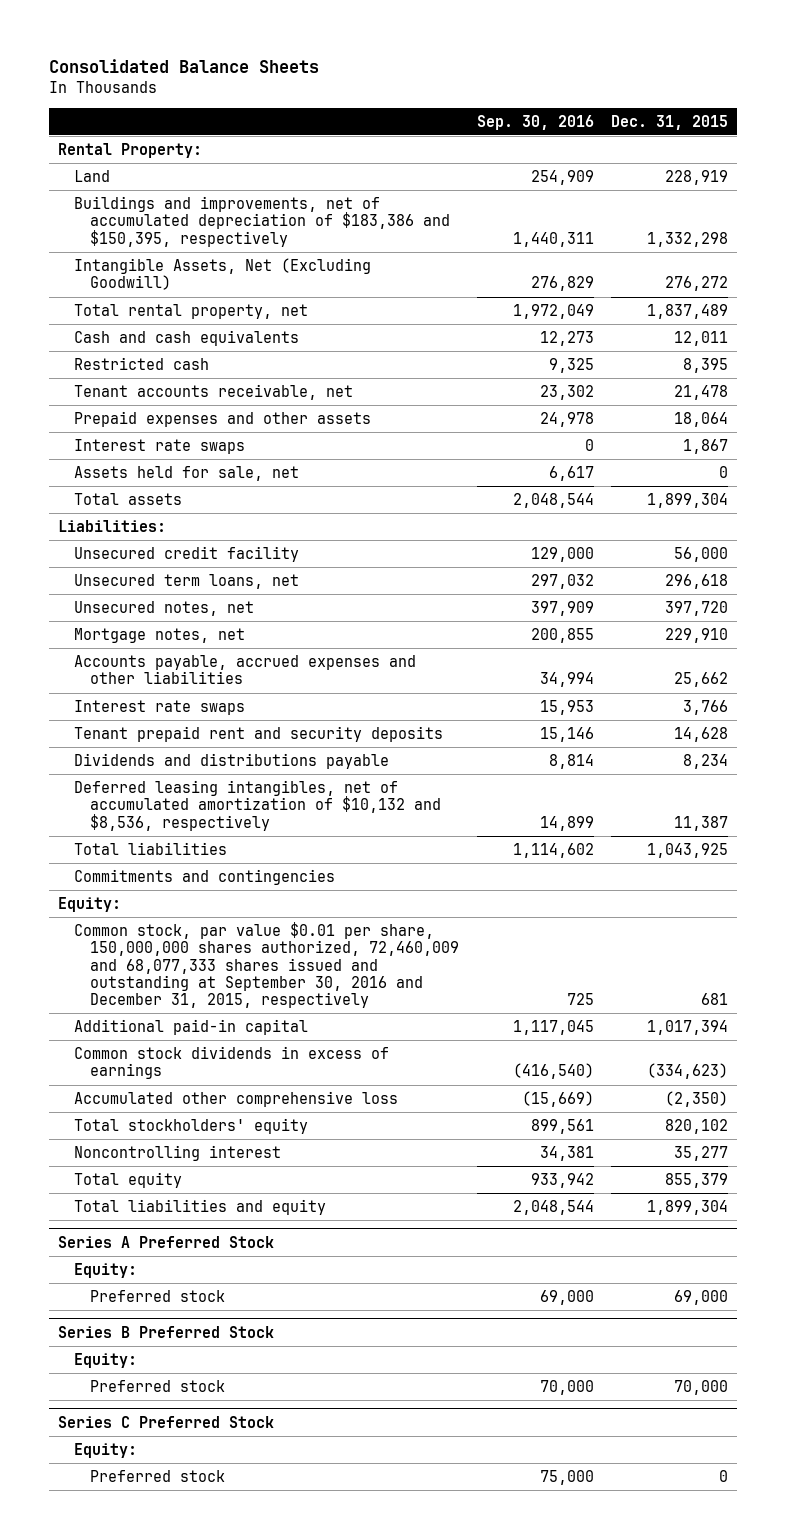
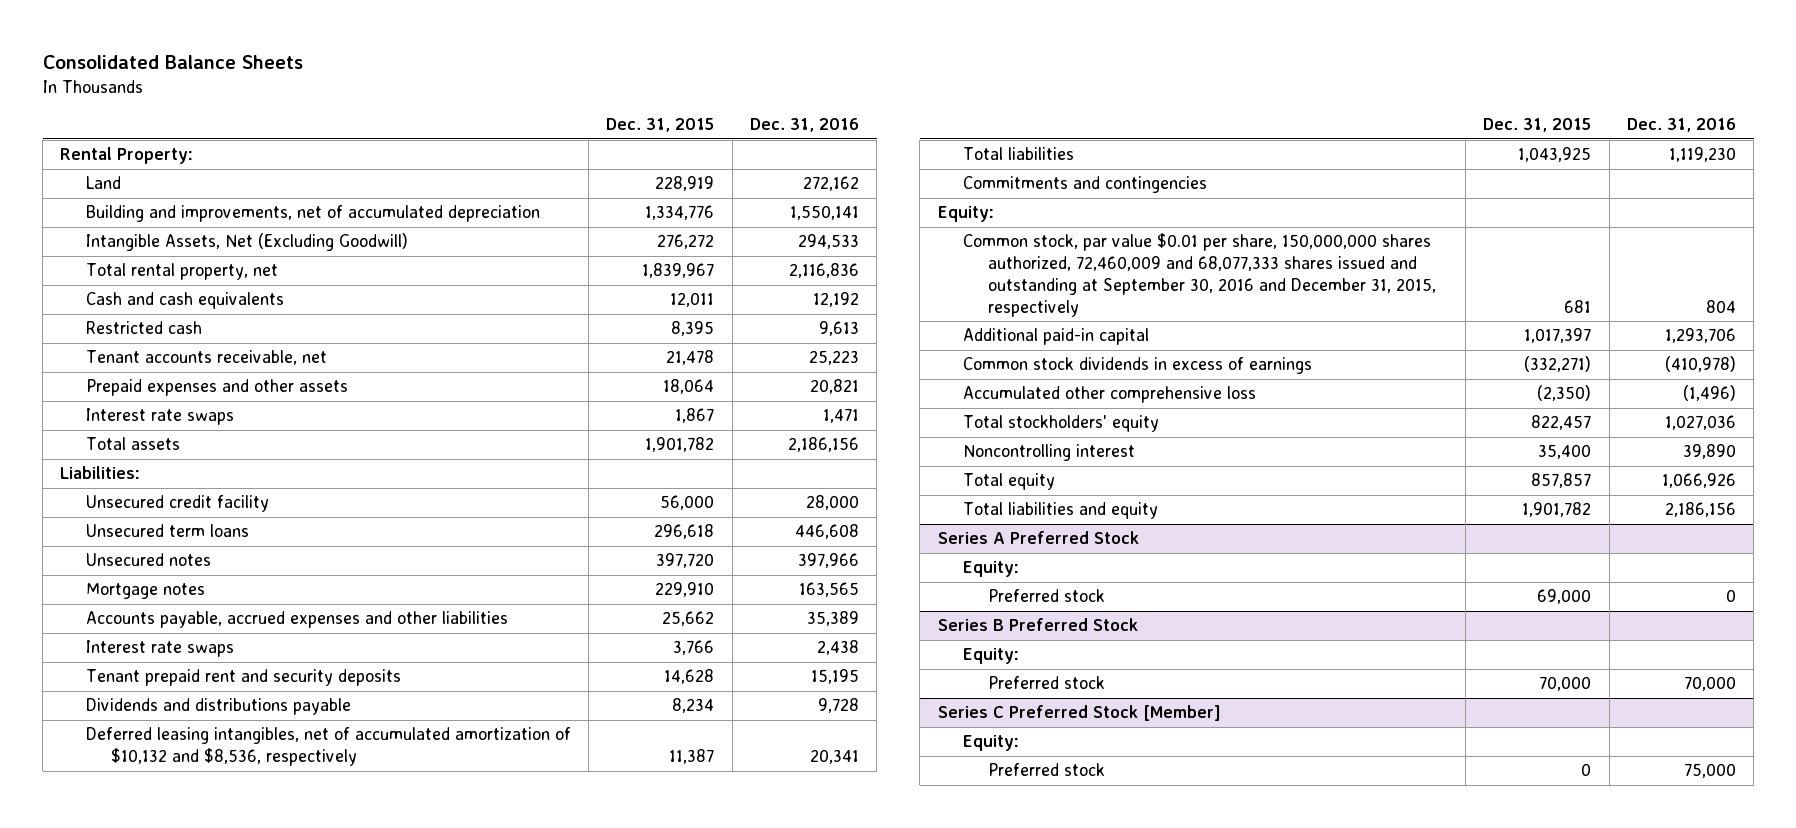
[476,114,594,130] Sep. 30, 2016 -> none
none -> [749,118,859,133] Dec. 31, 2016
[74,196,450,247] Buildings and improvements, net of accumulated depreciation of $183,386 and $150,395, respectively -> [85,205,540,223] Building and improvements, net of accumulated depreciation
[647,231,729,247] 1,332,298 -> [645,205,715,221] 1,334,776
[647,304,729,320] 1,837,489 -> [642,263,715,279] 1,839,967
[74,466,300,482] Assets held for sale, net -> none
[647,493,729,509] 1,899,304 -> [645,437,715,453] 1,901,782
[74,574,300,590] Unsecured term loans, net -> [85,524,249,538] Unsecured term loans
[74,601,255,617] Unsecured notes, net -> [85,553,211,567] Unsecured notes
[74,628,246,644] Mortgage notes, net -> [85,583,205,600] Mortgage notes
[647,1020,729,1036] 1,017,394 -> [1524,328,1592,344] 1,017,397
[647,1063,729,1080] (334,623) -> [1524,356,1592,373] (332,271)
[665,1119,729,1135] 820,102 -> [1531,415,1592,431] 822,457
[674,1146,729,1162] 35,277 -> [1538,444,1592,460] 35,400
[665,1173,729,1189] 855,379 -> [1531,473,1592,489] 857,857
[647,1200,729,1216] 1,899,304 -> [1522,502,1592,518] 1,901,782
[58,1415,275,1428] Series C Preferred Stock -> [937,705,1221,722] Series C Preferred Stock [Member]

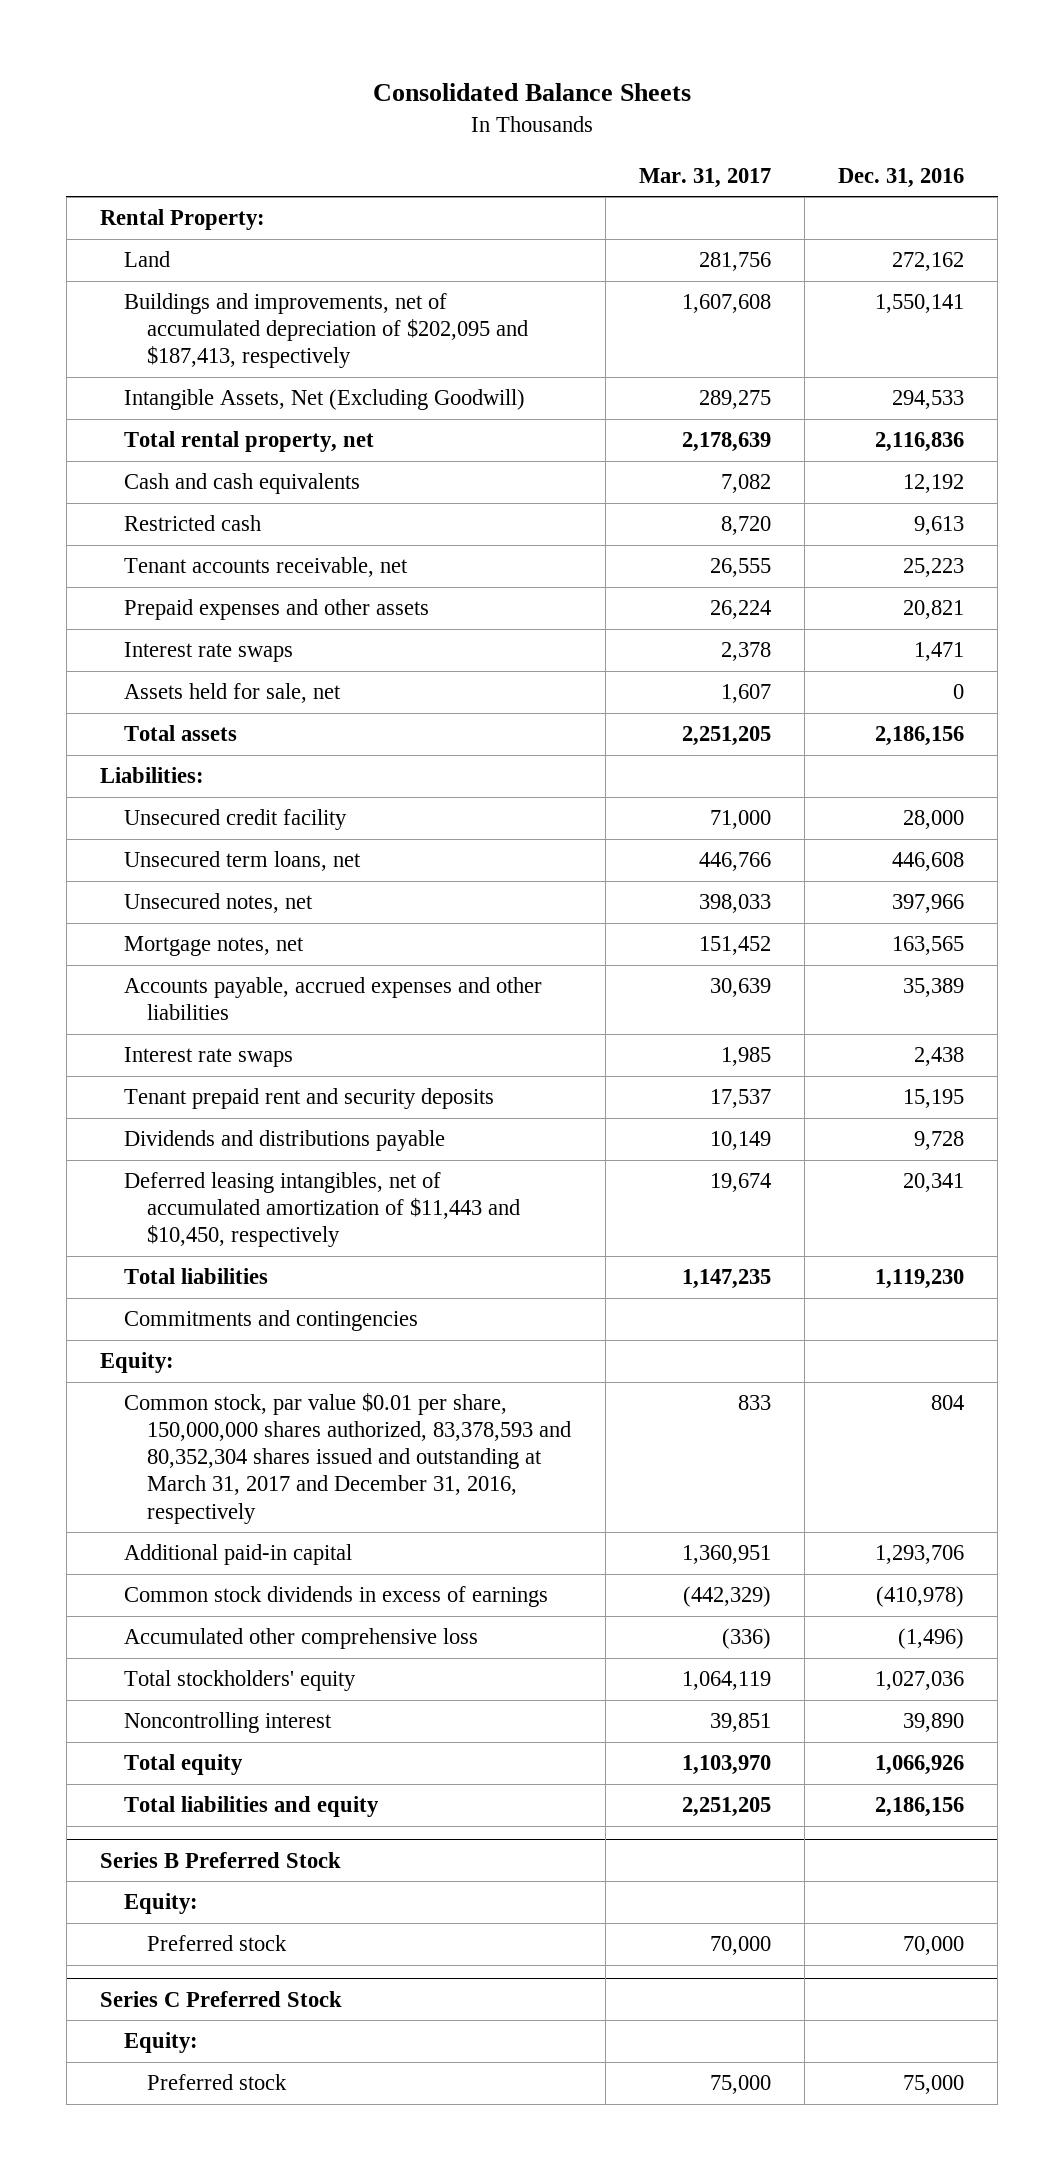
[606,118,715,133] Dec. 31, 2015 -> none
none -> [638,167,771,188] Mar. 31, 2017
[85,205,540,223] Building and improvements, net of accumulated depreciation -> [123,293,529,369] Buildings and improvements, net of accumulated depreciation of $202,095 and $187,413, respectively
none -> [123,683,341,704] Assets held for sale, net
[85,524,249,538] Unsecured term loans -> [123,851,361,872] Unsecured term loans, net
[85,553,211,567] Unsecured notes -> [123,893,313,914] Unsecured notes, net
[85,583,205,600] Mortgage notes -> [123,936,304,957] Mortgage notes, net
[85,727,571,767] Deferred leasing intangibles, net of accumulated amortization of $10,132 and $8,536, respectively -> [123,1172,521,1248] Deferred leasing intangibles, net of accumulated amortization of $11,443 and $10,450, respectively
[962,233,1437,317] Common stock, par value $0.01 per share, 150,000,000 shares authorized, 72,460,009 and 68,077,333 shares issued and outstanding at September 30, 2016 and December 31, 2015, respectively -> [123,1393,572,1524] Common stock, par value $0.01 per share, 150,000,000 shares authorized, 83,378,593 and 80,352,304 shares issued and outstanding at March 31, 2017 and December 31, 2016, respectively
[937,531,1139,545] Series A Preferred Stock -> none
[962,561,1019,578] Equity: -> none
[988,589,1106,603] Preferred stock -> none
[937,705,1221,722] Series C Preferred Stock [Member] -> [99,1990,342,2007] Series C Preferred Stock

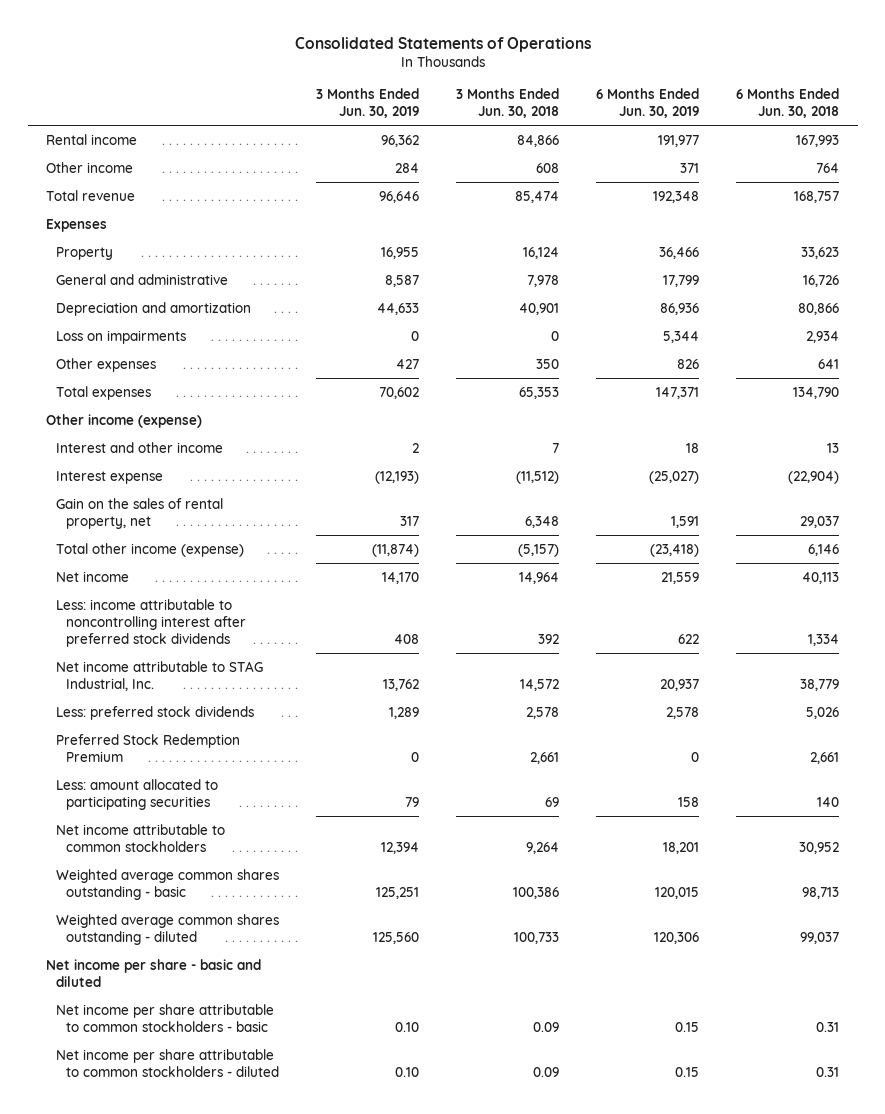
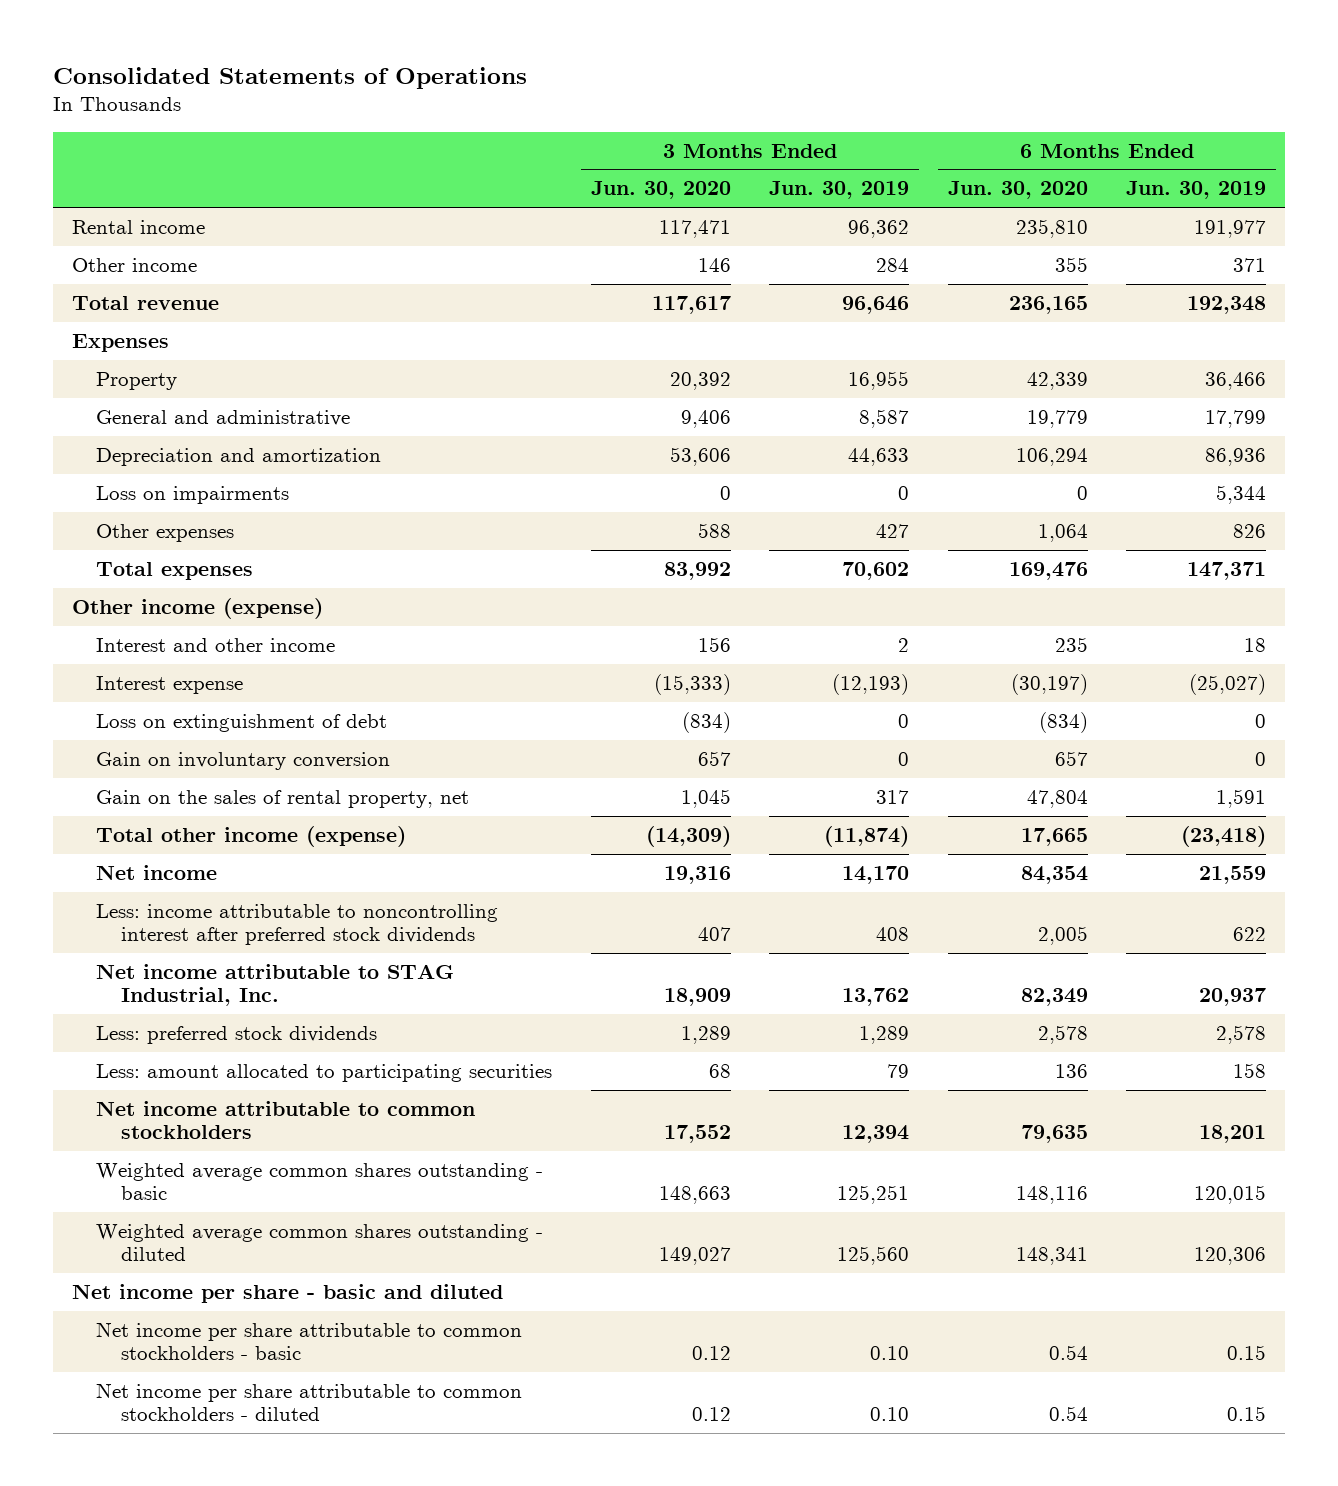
[456,88,560,119] 3 Months Ended Jun. 30, 2018 -> none
[736,88,840,119] 6 Months Ended Jun. 30, 2018 -> none
none -> [590,181,731,200] Jun. 30, 2020
none -> [947,181,1088,200] Jun. 30, 2020
none -> [96,713,388,732] Loss on extinguishment of debt
none -> [96,751,391,770] Gain on involuntary conversion
[56,733,241,762] Preferred Stock Redemption Premium -> none

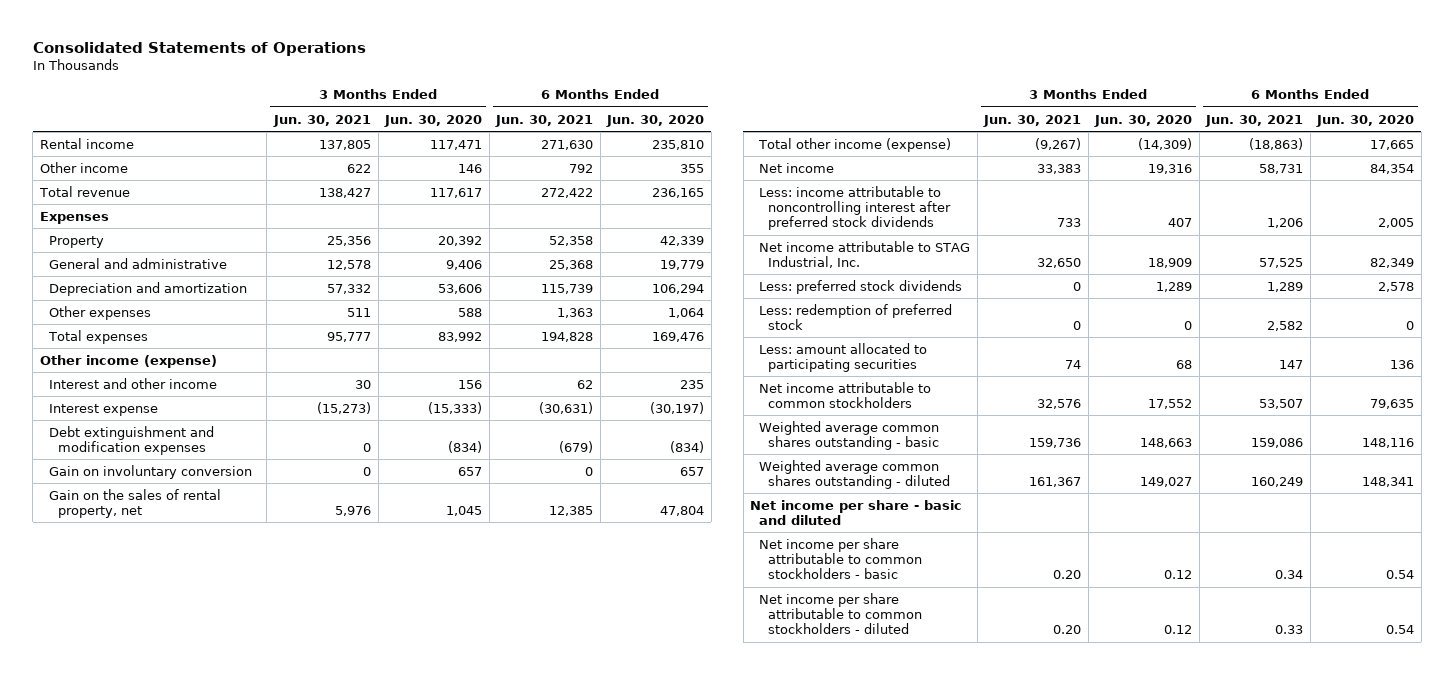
[769,181,910,200] Jun. 30, 2019 -> none
[1125,181,1266,200] Jun. 30, 2019 -> none
none -> [273,114,372,127] Jun. 30, 2021
none -> [495,114,594,127] Jun. 30, 2021
[96,485,290,504] Loss on impairments -> none
[96,713,388,732] Loss on extinguishment of debt -> [48,425,214,455] Debt extinguishment and modification expenses
none -> [758,303,952,330] Less: redemption of preferred stock

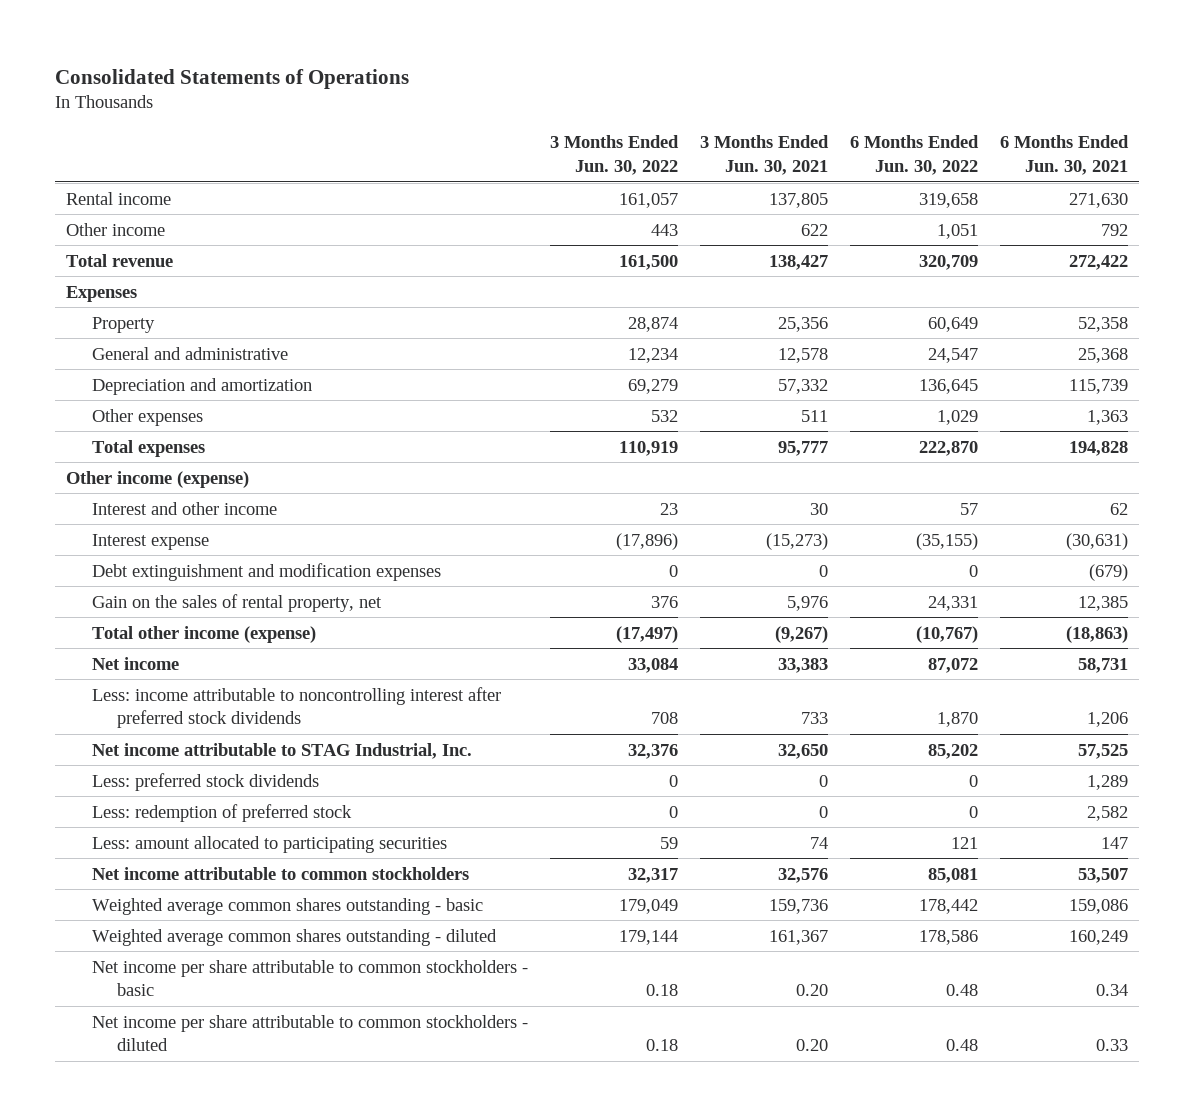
[384,114,483,127] Jun. 30, 2020 -> none
[606,114,705,127] Jun. 30, 2020 -> none
none -> [549,135,679,176] 3 Months Ended Jun. 30, 2022
none -> [850,135,980,176] 6 Months Ended Jun. 30, 2022
[48,464,252,479] Gain on involuntary conversion -> none
[750,499,963,525] Net income per share - basic and diluted -> none

